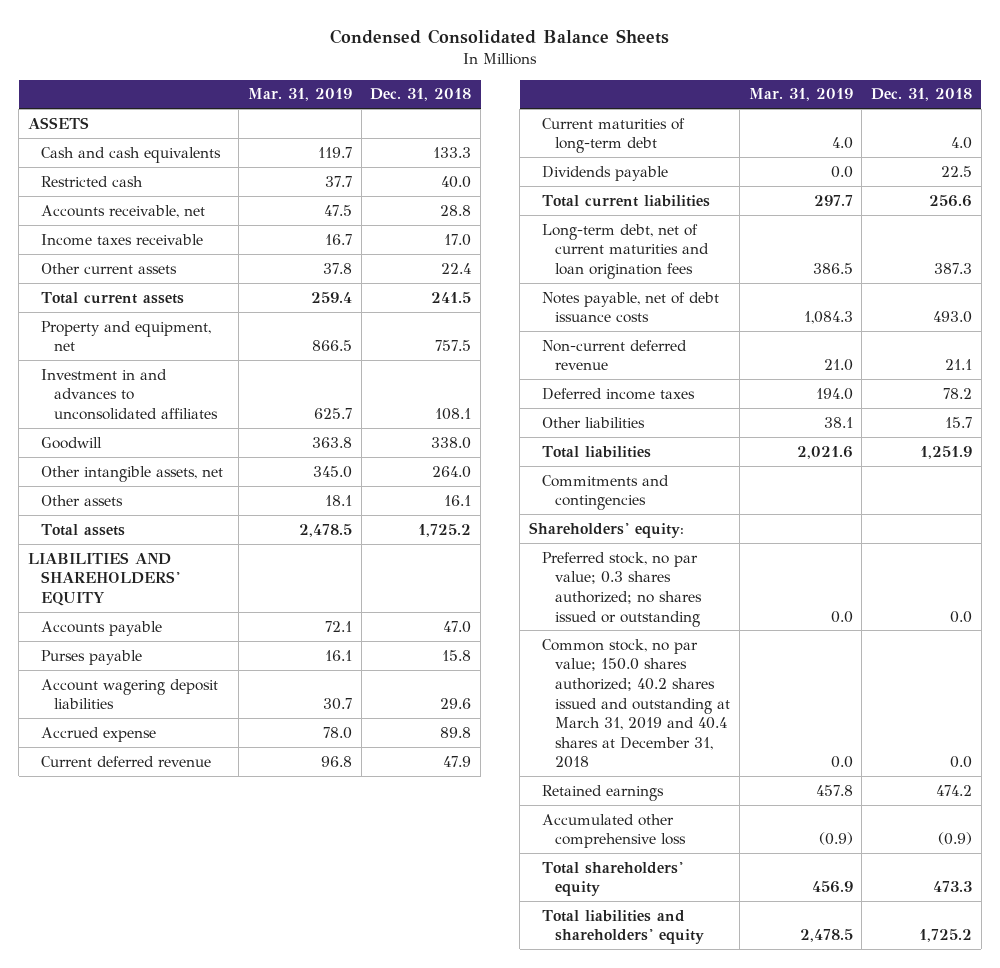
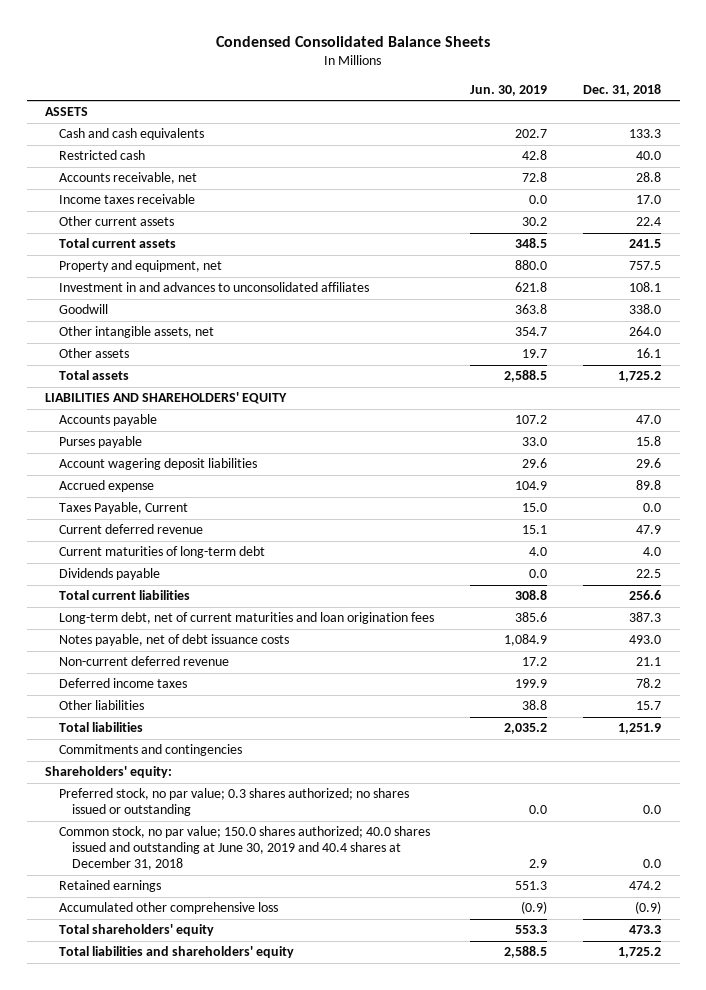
[247,88,352,102] Mar. 31, 2019 -> none
none -> [470,84,548,96] Jun. 30, 2019
none -> [58,502,188,515] Taxes Payable, Current
[541,638,731,769] Common stock, no par value; 150.0 shares authorized; 40.2 shares issued and outstanding at March 31, 2019 and 40.4 shares at December 31, 2018 -> [58,826,430,871] Common stock, no par value; 150.0 shares authorized; 40.0 shares issued and outstanding at June 30, 2019 and 40.4 shares at December 31, 2018

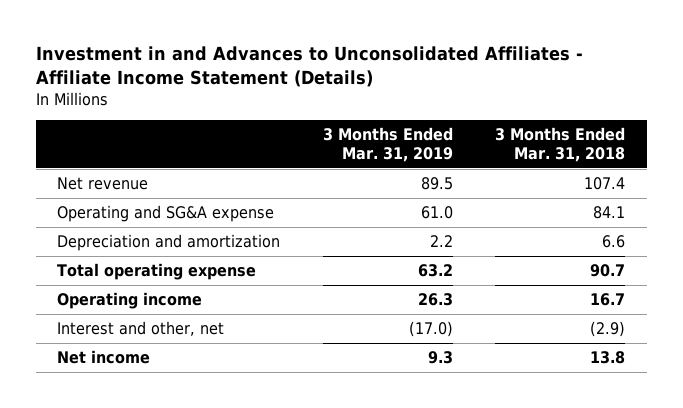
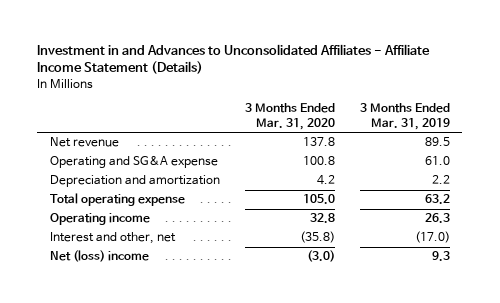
[495,127,626,162] 3 Months Ended Mar. 31, 2018 -> none
none -> [244,103,335,130] 3 Months Ended Mar. 31, 2020
[57,350,151,365] Net income -> [49,250,149,263] Net (loss) income

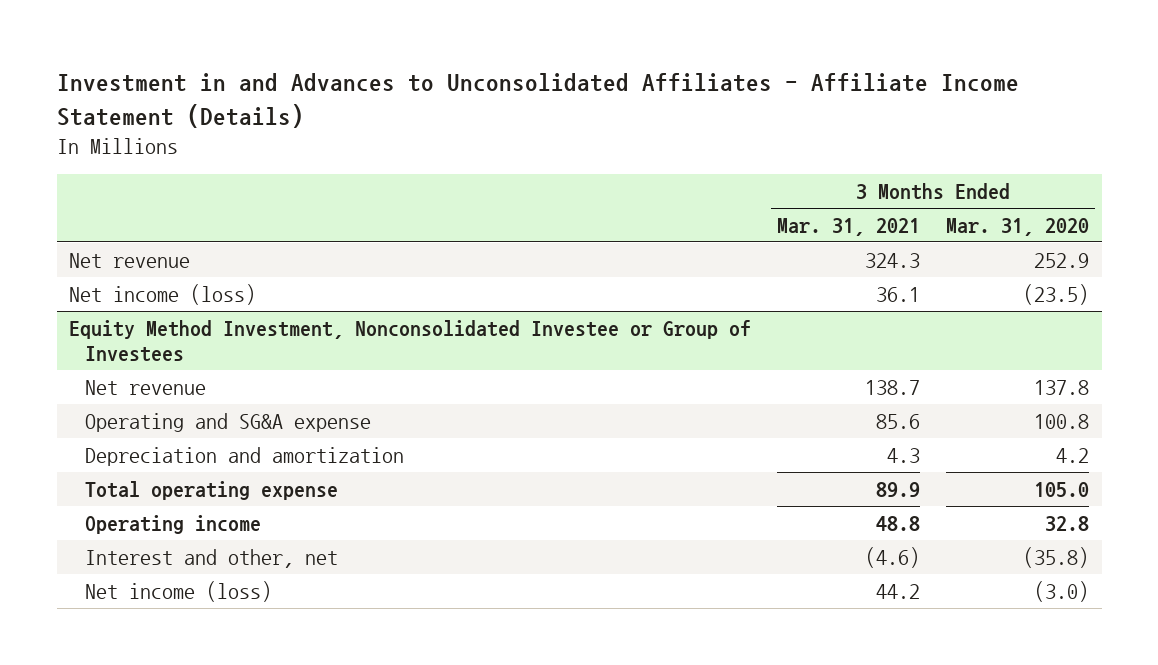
[359,103,450,130] 3 Months Ended Mar. 31, 2019 -> none
none -> [777,217,921,236] Mar. 31, 2021
none -> [69,252,191,268] Net revenue
none -> [69,283,257,305] Net income (loss)
none -> [69,319,752,362] Equity Method Investment, Nonconsolidated Investee or Group of Investees
[49,250,149,263] Net (loss) income -> [85,580,273,602] Net income (loss)

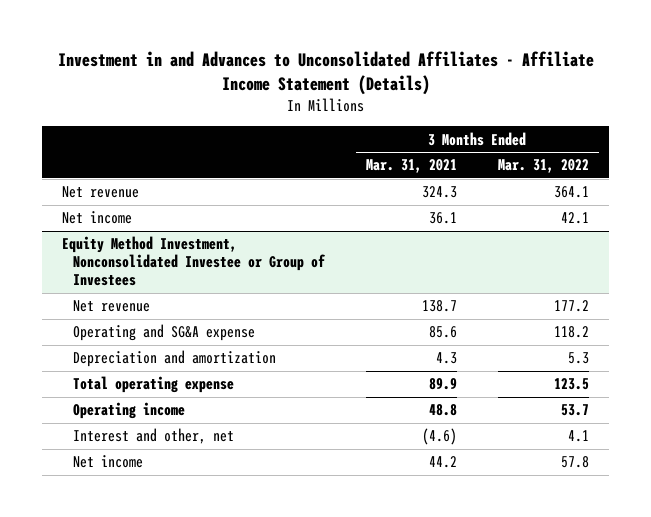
[945,217,1089,236] Mar. 31, 2020 -> none
none -> [497,159,589,174] Mar. 31, 2022
[69,283,257,305] Net income (loss) -> [62,211,133,225] Net income
[85,580,273,602] Net income (loss) -> [73,455,144,469] Net income

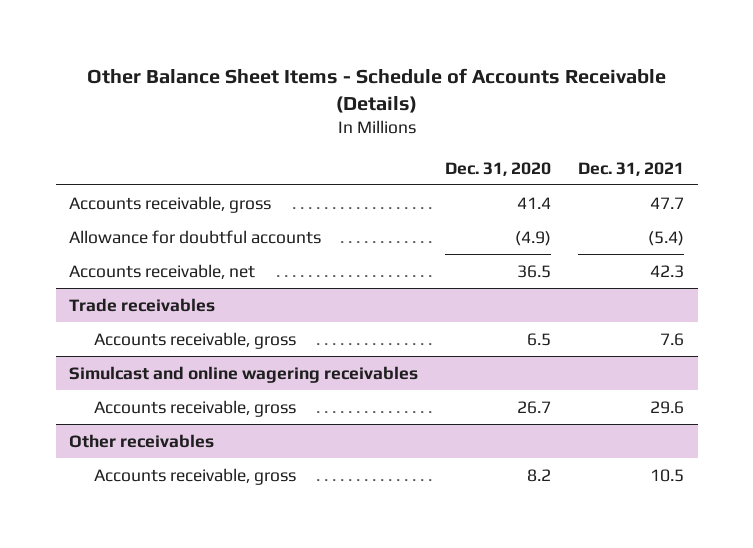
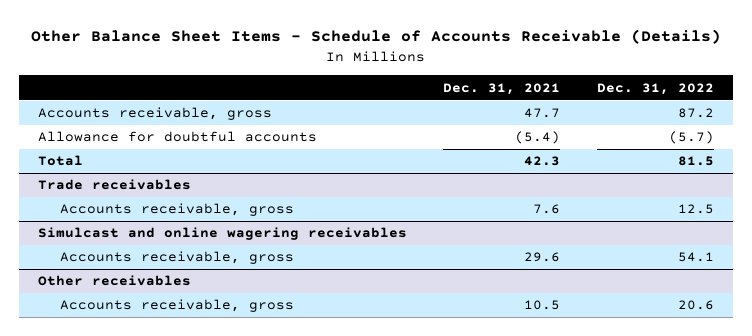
[445,161,552,176] Dec. 31, 2020 -> none
none -> [597,82,715,95] Dec. 31, 2022
[69,263,256,279] Accounts receivable, net -> [37,155,83,167] Total

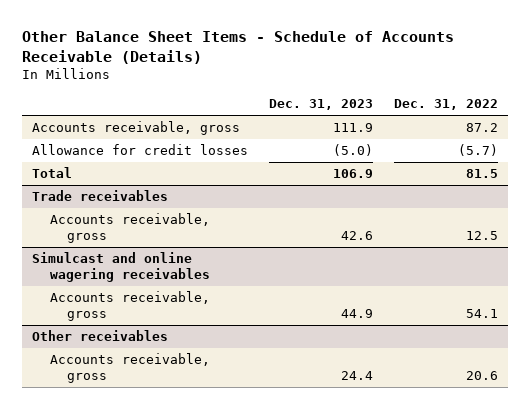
[443,82,561,95] Dec. 31, 2021 -> none
none -> [268,99,373,111] Dec. 31, 2023
[37,131,317,143] Allowance for doubtful accounts -> [32,144,249,156] Allowance for credit losses

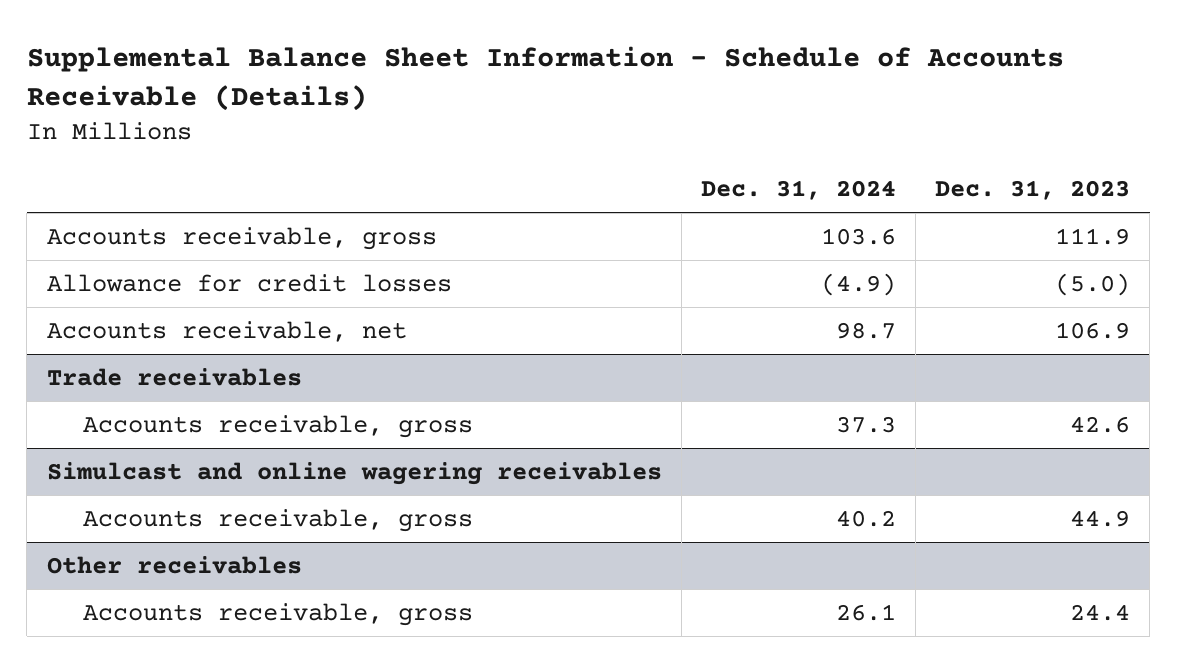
[21,30,454,64] Other Balance Sheet Items - Schedule of Accounts Receivable (Details) -> [26,46,1064,112] Supplemental Balance Sheet Information - Schedule of Accounts Receivable (Details)
[393,99,498,111] Dec. 31, 2022 -> none
none -> [700,179,896,200] Dec. 31, 2024
[32,167,73,179] Total -> [46,321,407,343] Accounts receivable, net

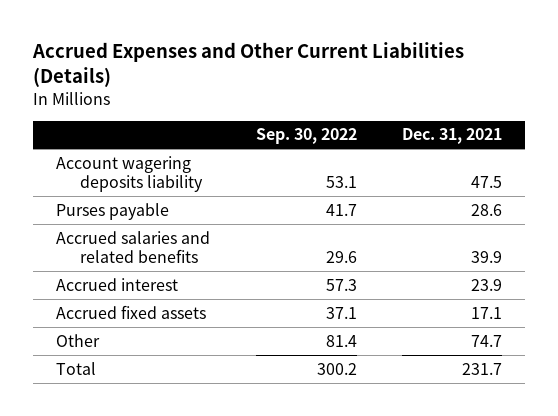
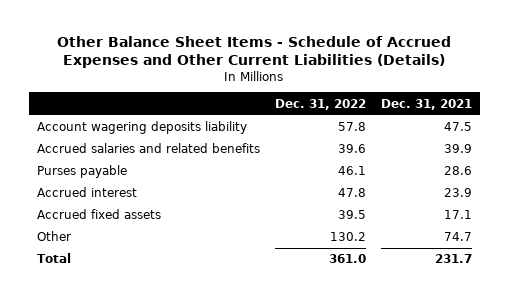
[32,42,465,88] Accrued Expenses and Other Current Liabilities (Details) -> [57,36,452,69] Other Balance Sheet Items - Schedule of Accrued Expenses and Other Current Liabilities (Details)
[255,128,357,145] Sep. 30, 2022 -> none
none -> [274,98,366,110] Dec. 31, 2022
[56,202,170,220] Purses payable -> [36,165,127,179] Purses payable

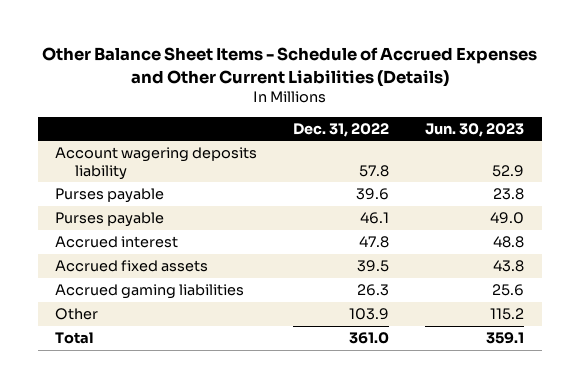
[381,98,473,110] Dec. 31, 2021 -> none
none -> [424,123,524,138] Jun. 30, 2023
[36,143,260,154] Accrued salaries and related benefits -> [55,188,165,204] Purses payable
none -> [55,284,245,300] Accrued gaming liabilities
[329,232,366,242] 130.2 -> [349,308,390,321] 103.9

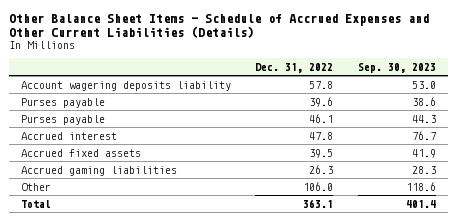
[424,123,524,138] Jun. 30, 2023 -> none
none -> [358,62,437,73] Sep. 30, 2023
[349,308,390,321] 103.9 -> [303,181,334,191] 106.0
[349,332,390,345] 361.0 -> [303,198,334,208] 363.1

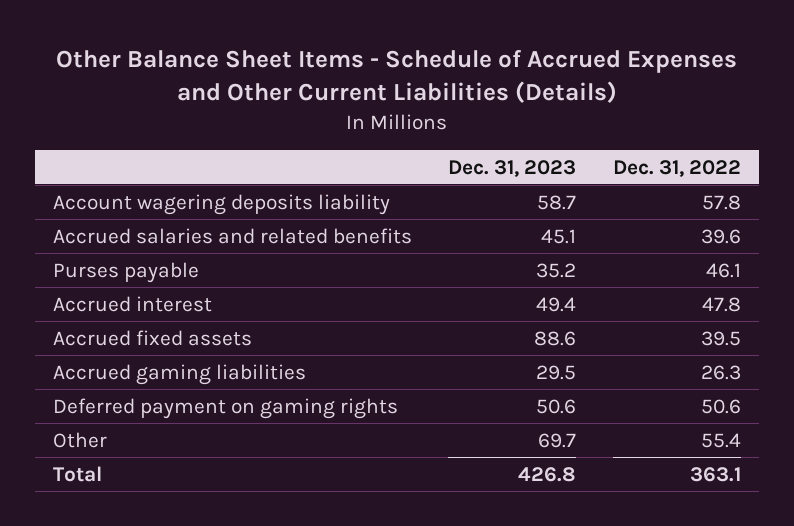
[358,62,437,73] Sep. 30, 2023 -> none
none -> [448,159,577,177] Dec. 31, 2023
[20,97,105,108] Purses payable -> [52,227,412,244] Accrued salaries and related benefits
none -> [52,397,398,419] Deferred payment on gaming rights
[303,181,334,191] 106.0 -> [700,432,741,448] 55.4

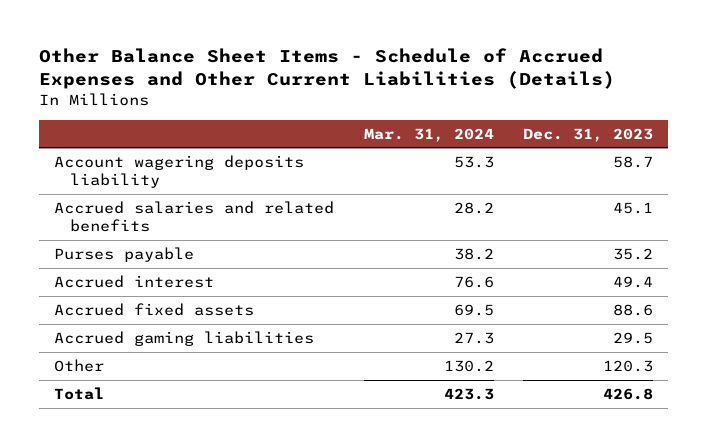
[612,159,741,177] Dec. 31, 2022 -> none
none -> [363,127,494,142] Mar. 31, 2024
[52,397,398,419] Deferred payment on gaming rights -> none
[538,432,577,448] 69.7 -> [603,359,654,372] 120.3

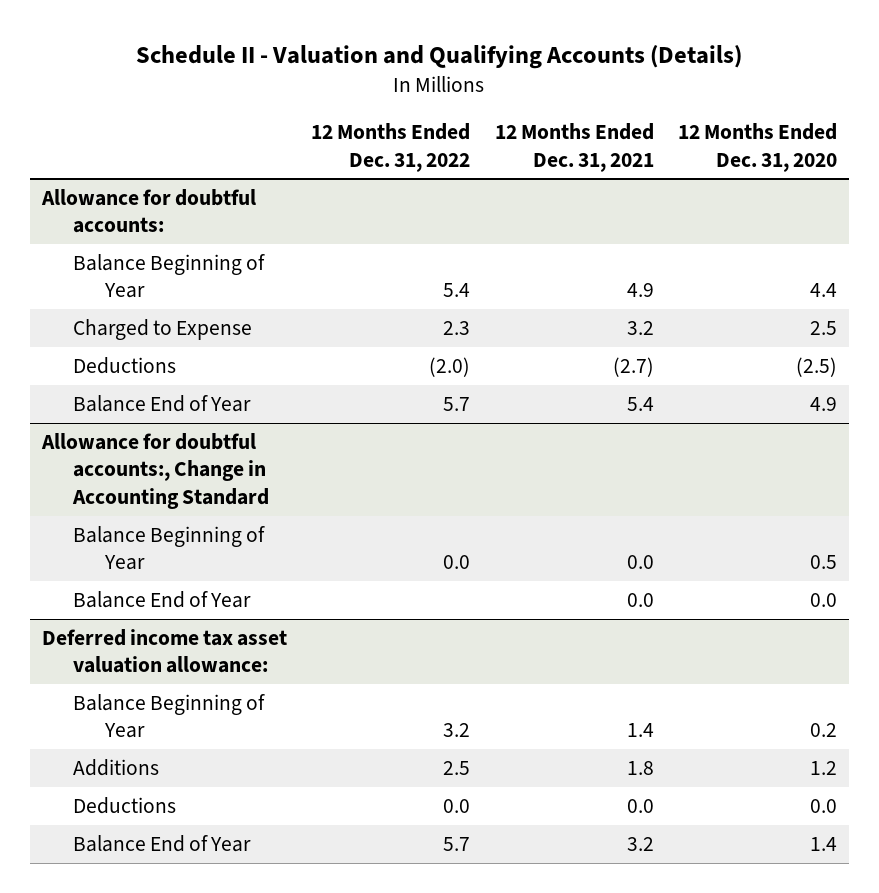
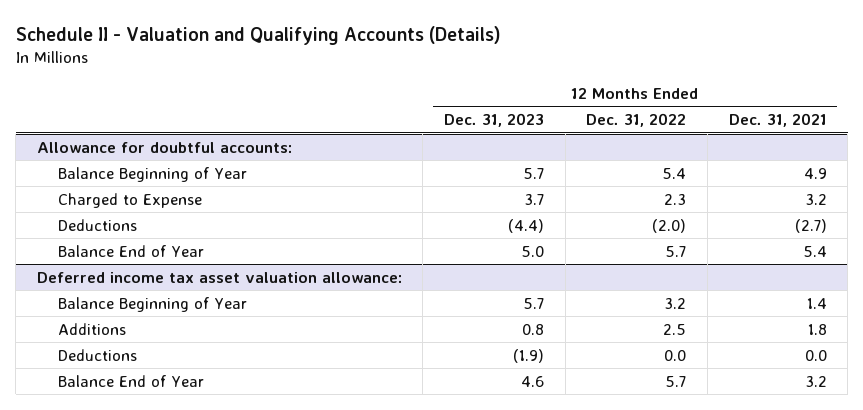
[677,123,837,172] 12 Months Ended Dec. 31, 2020 -> none
none -> [443,113,544,128] Dec. 31, 2023
[40,432,270,509] Allowance for doubtful accounts:, Change in Accounting Standard -> none
[73,525,266,571] Balance Beginning of Year -> none
[73,590,252,608] Balance End of Year -> none

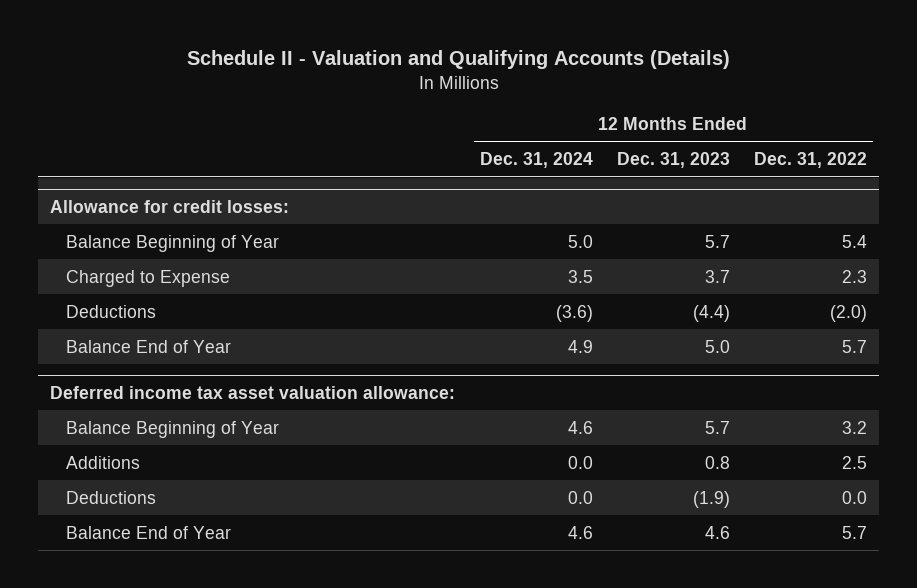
[728,113,827,128] Dec. 31, 2021 -> none
none -> [479,152,593,169] Dec. 31, 2024
[36,141,292,153] Allowance for doubtful accounts: -> [50,199,290,213] Allowance for credit losses:

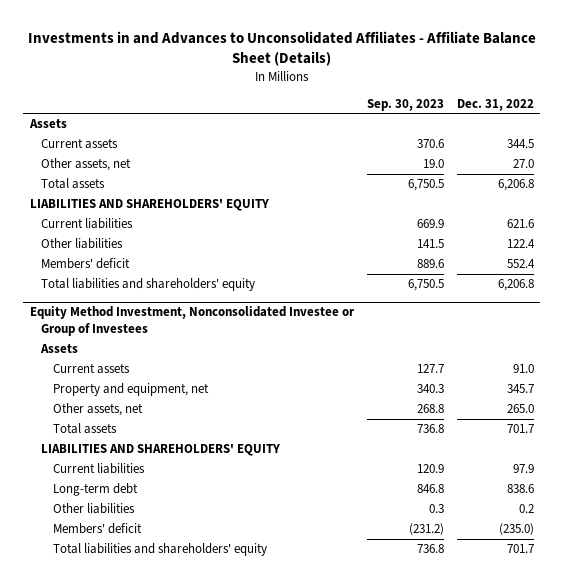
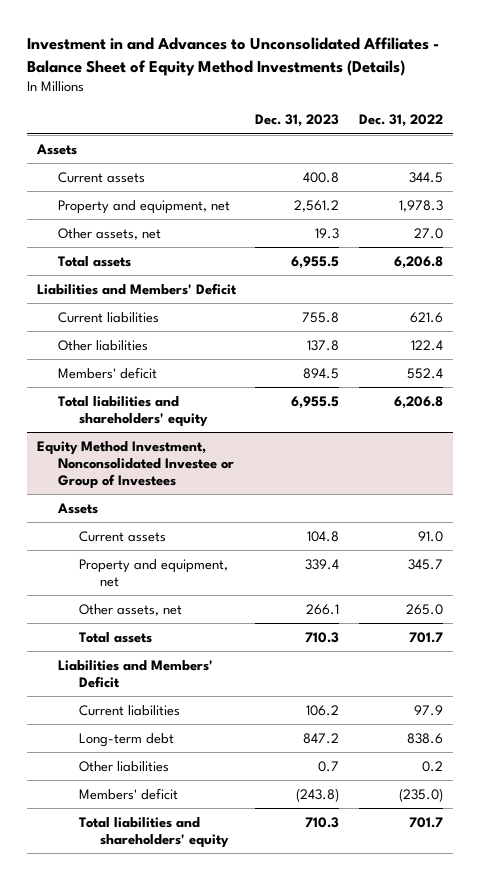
[27,31,536,67] Investments in and Advances to Unconsolidated Affiliates - Affiliate Balance Sheet (Details) -> [26,37,439,76] Investment in and Advances to Unconsolidated Affiliates - Balance Sheet of Equity Method Investments (Details)
[366,98,444,111] Sep. 30, 2023 -> none
none -> [255,114,340,128] Dec. 31, 2023
none -> [57,199,230,214] Property and equipment, net
[29,199,269,212] LIABILITIES AND SHAREHOLDERS' EQUITY -> [36,282,237,295] Liabilities and Members' Deficit
[41,444,281,457] LIABILITIES AND SHAREHOLDERS' EQUITY -> [57,659,213,688] Liabilities and Members' Deficit

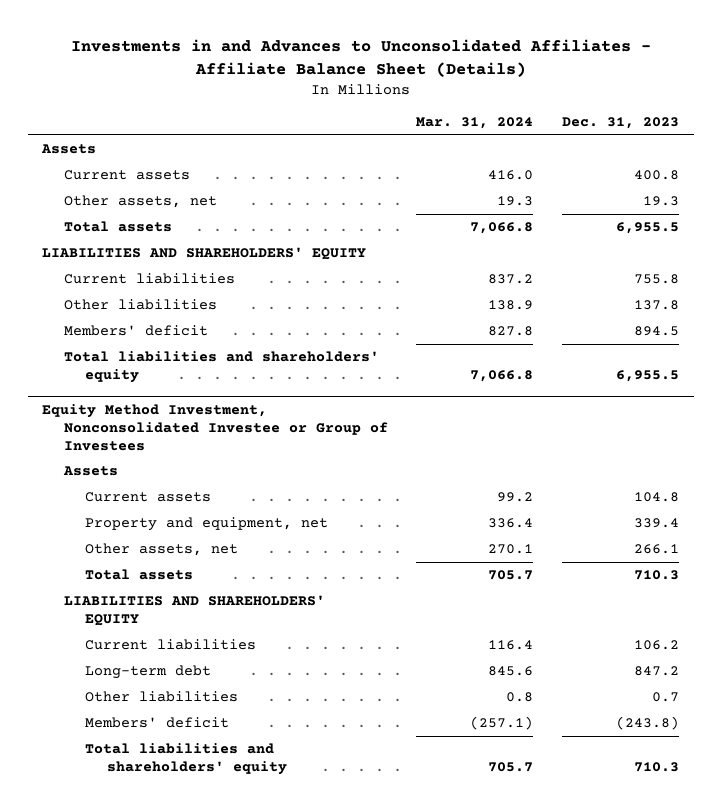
[26,37,439,76] Investment in and Advances to Unconsolidated Affiliates - Balance Sheet of Equity Method Investments (Details) -> [70,38,651,77] Investments in and Advances to Unconsolidated Affiliates - Affiliate Balance Sheet (Details)
[358,114,443,128] Dec. 31, 2022 -> none
none -> [416,117,534,130] Mar. 31, 2024
[57,199,230,214] Property and equipment, net -> none
[36,282,237,295] Liabilities and Members' Deficit -> [42,247,367,261] LIABILITIES AND SHAREHOLDERS' EQUITY
[57,659,213,688] Liabilities and Members' Deficit -> [63,595,325,627] LIABILITIES AND SHAREHOLDERS' EQUITY

